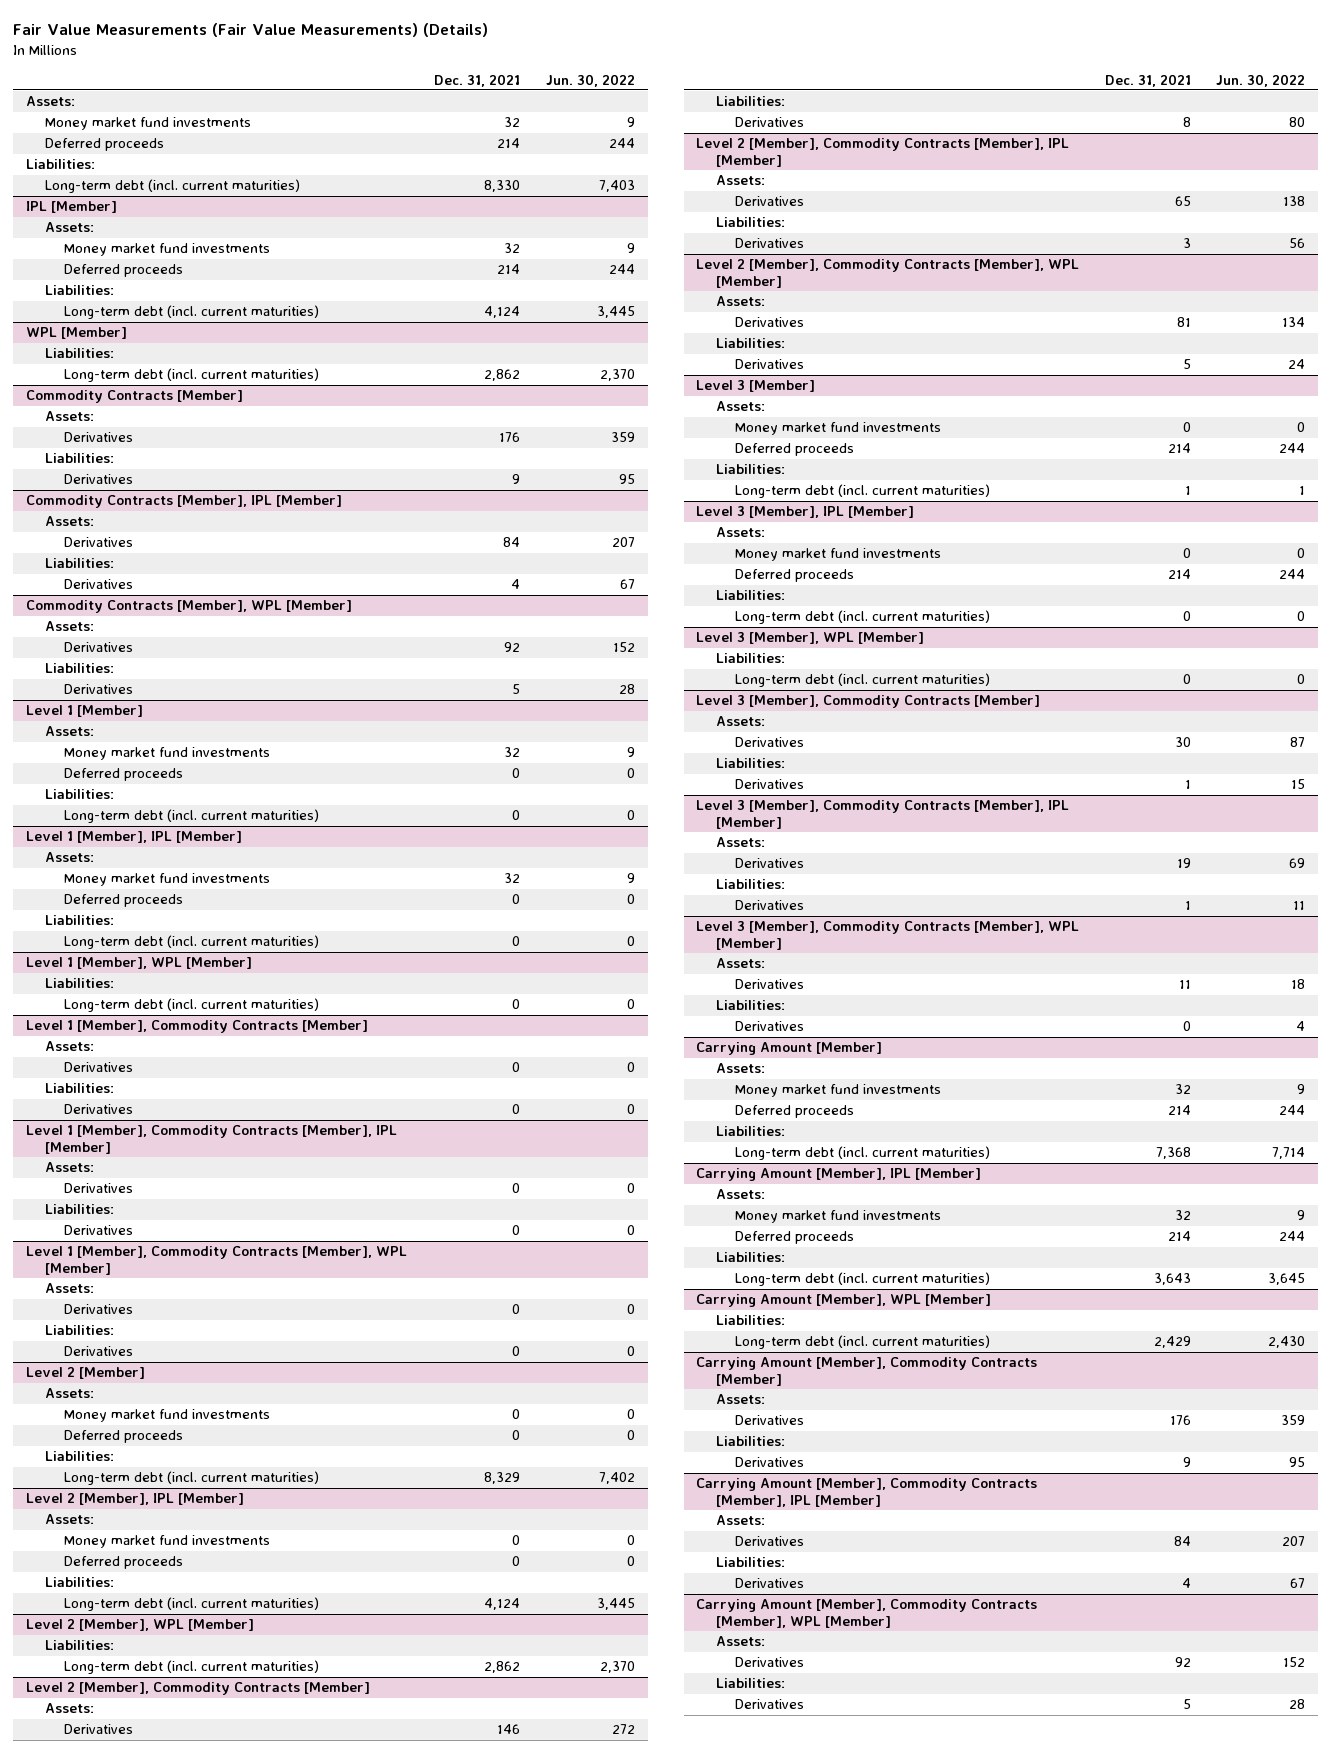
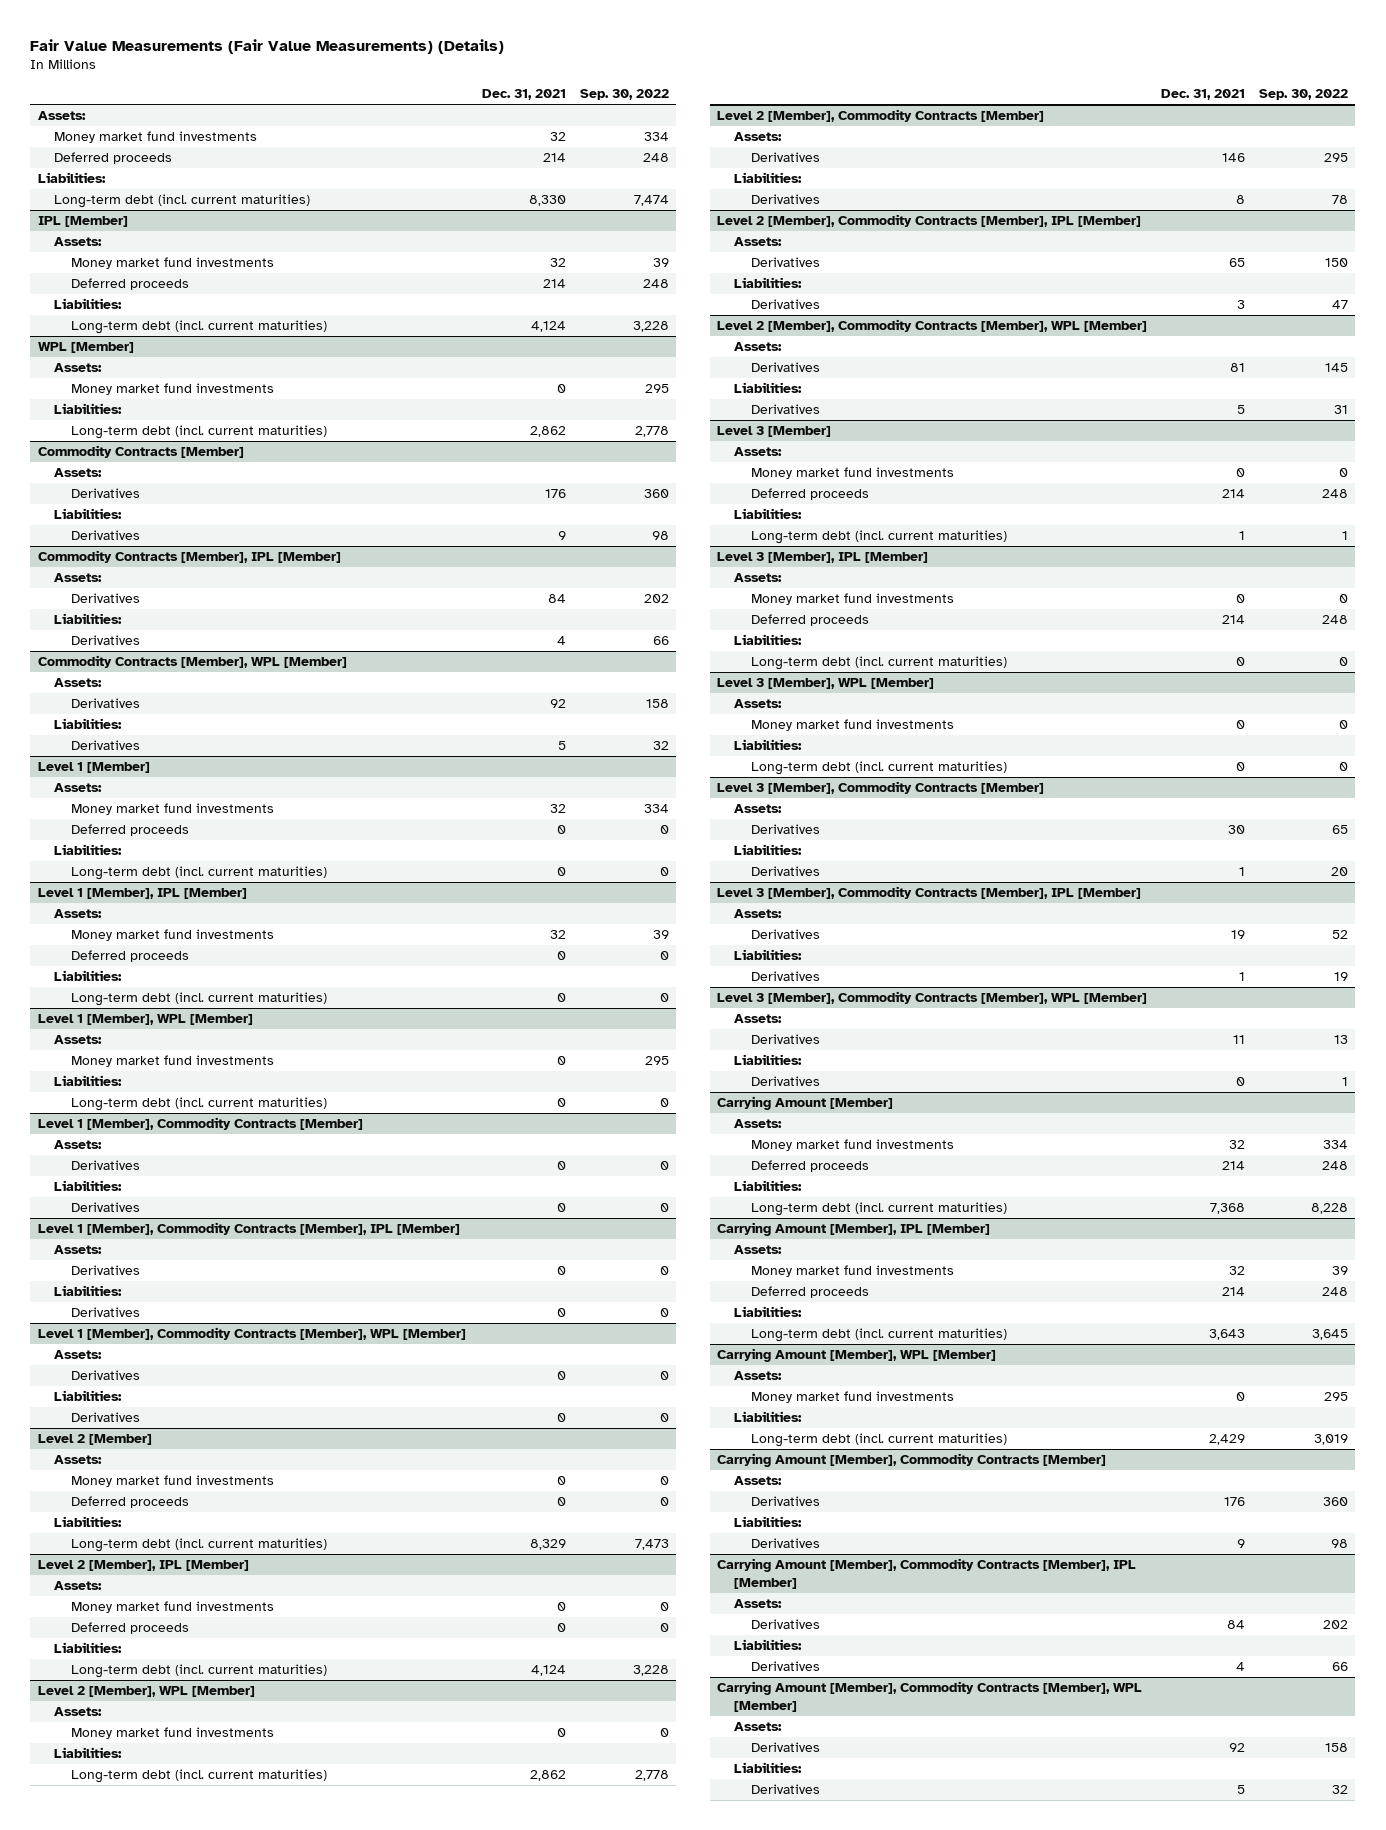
[545,73,635,87] Jun. 30, 2022 -> none
none -> [579,89,669,101] Sep. 30, 2022
none -> [54,363,103,373] Assets:
none -> [71,383,275,396] Money market fund investments
none -> [54,1035,103,1045] Assets:
none -> [71,1055,275,1068] Money market fund investments
none -> [54,1707,103,1717] Assets:
none -> [71,1727,275,1740] Money market fund investments
none -> [733,699,782,709] Assets:
none -> [750,719,954,732] Money market fund investments
none -> [733,1371,782,1381] Assets:
none -> [750,1391,954,1404] Money market fund investments

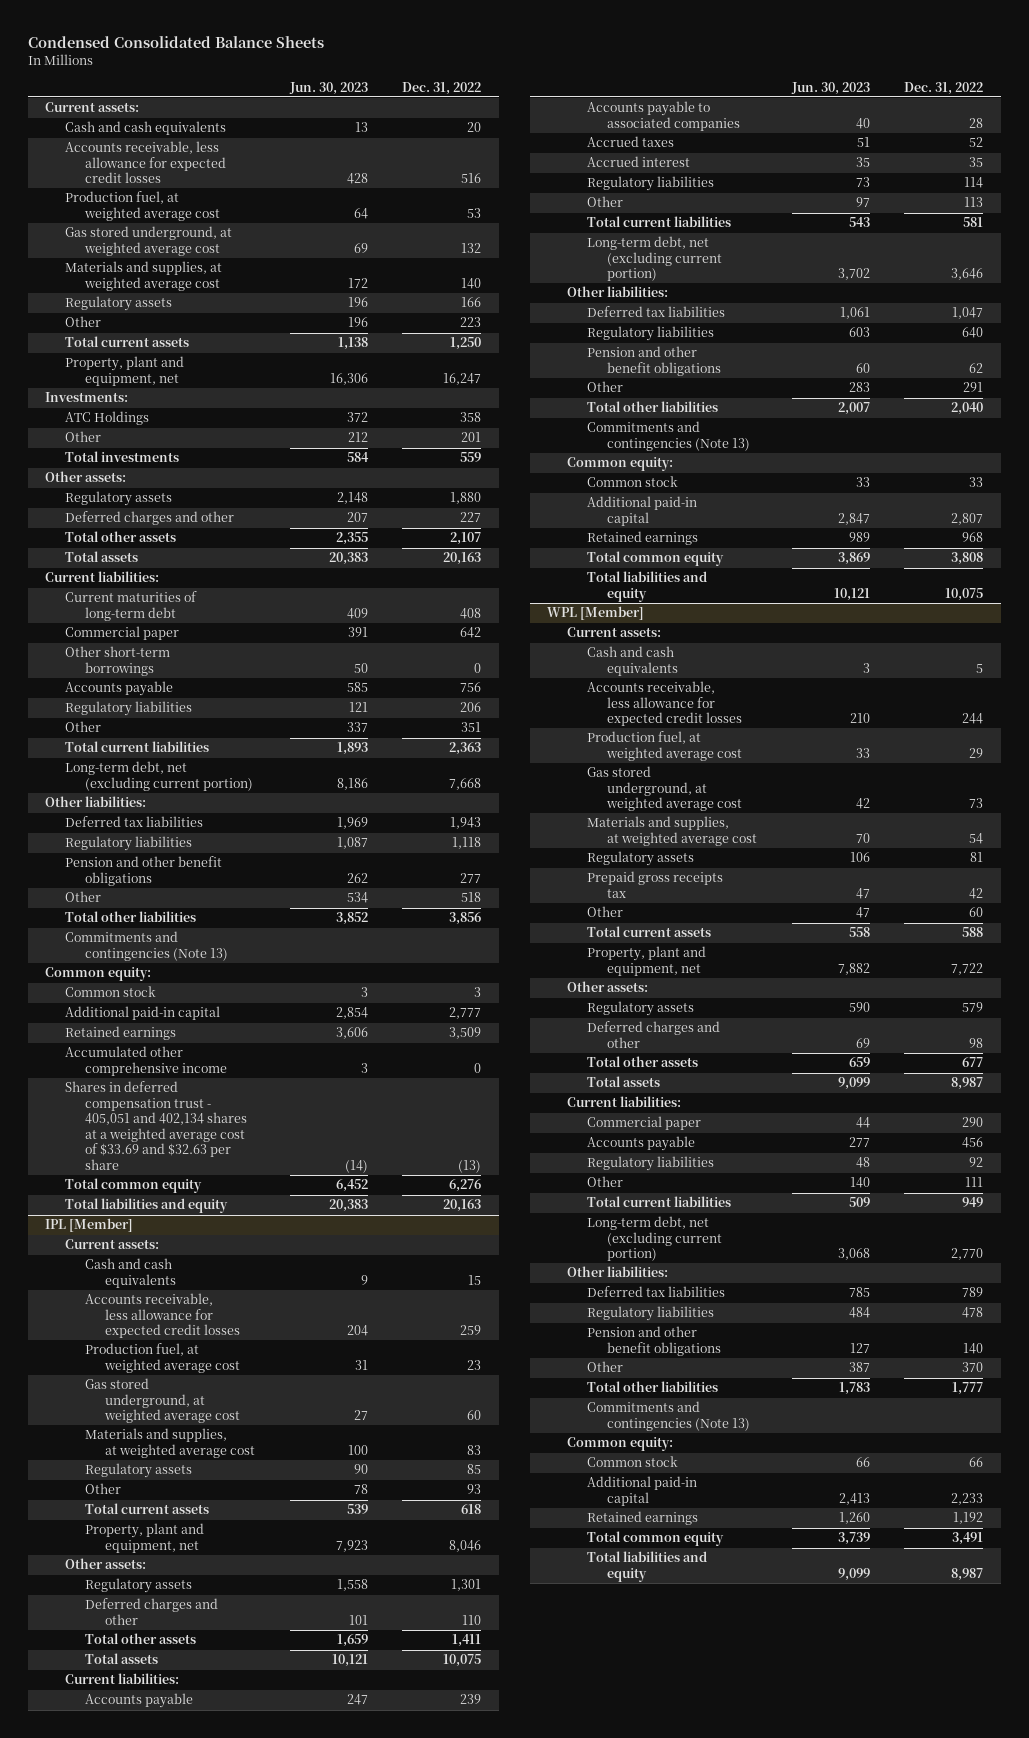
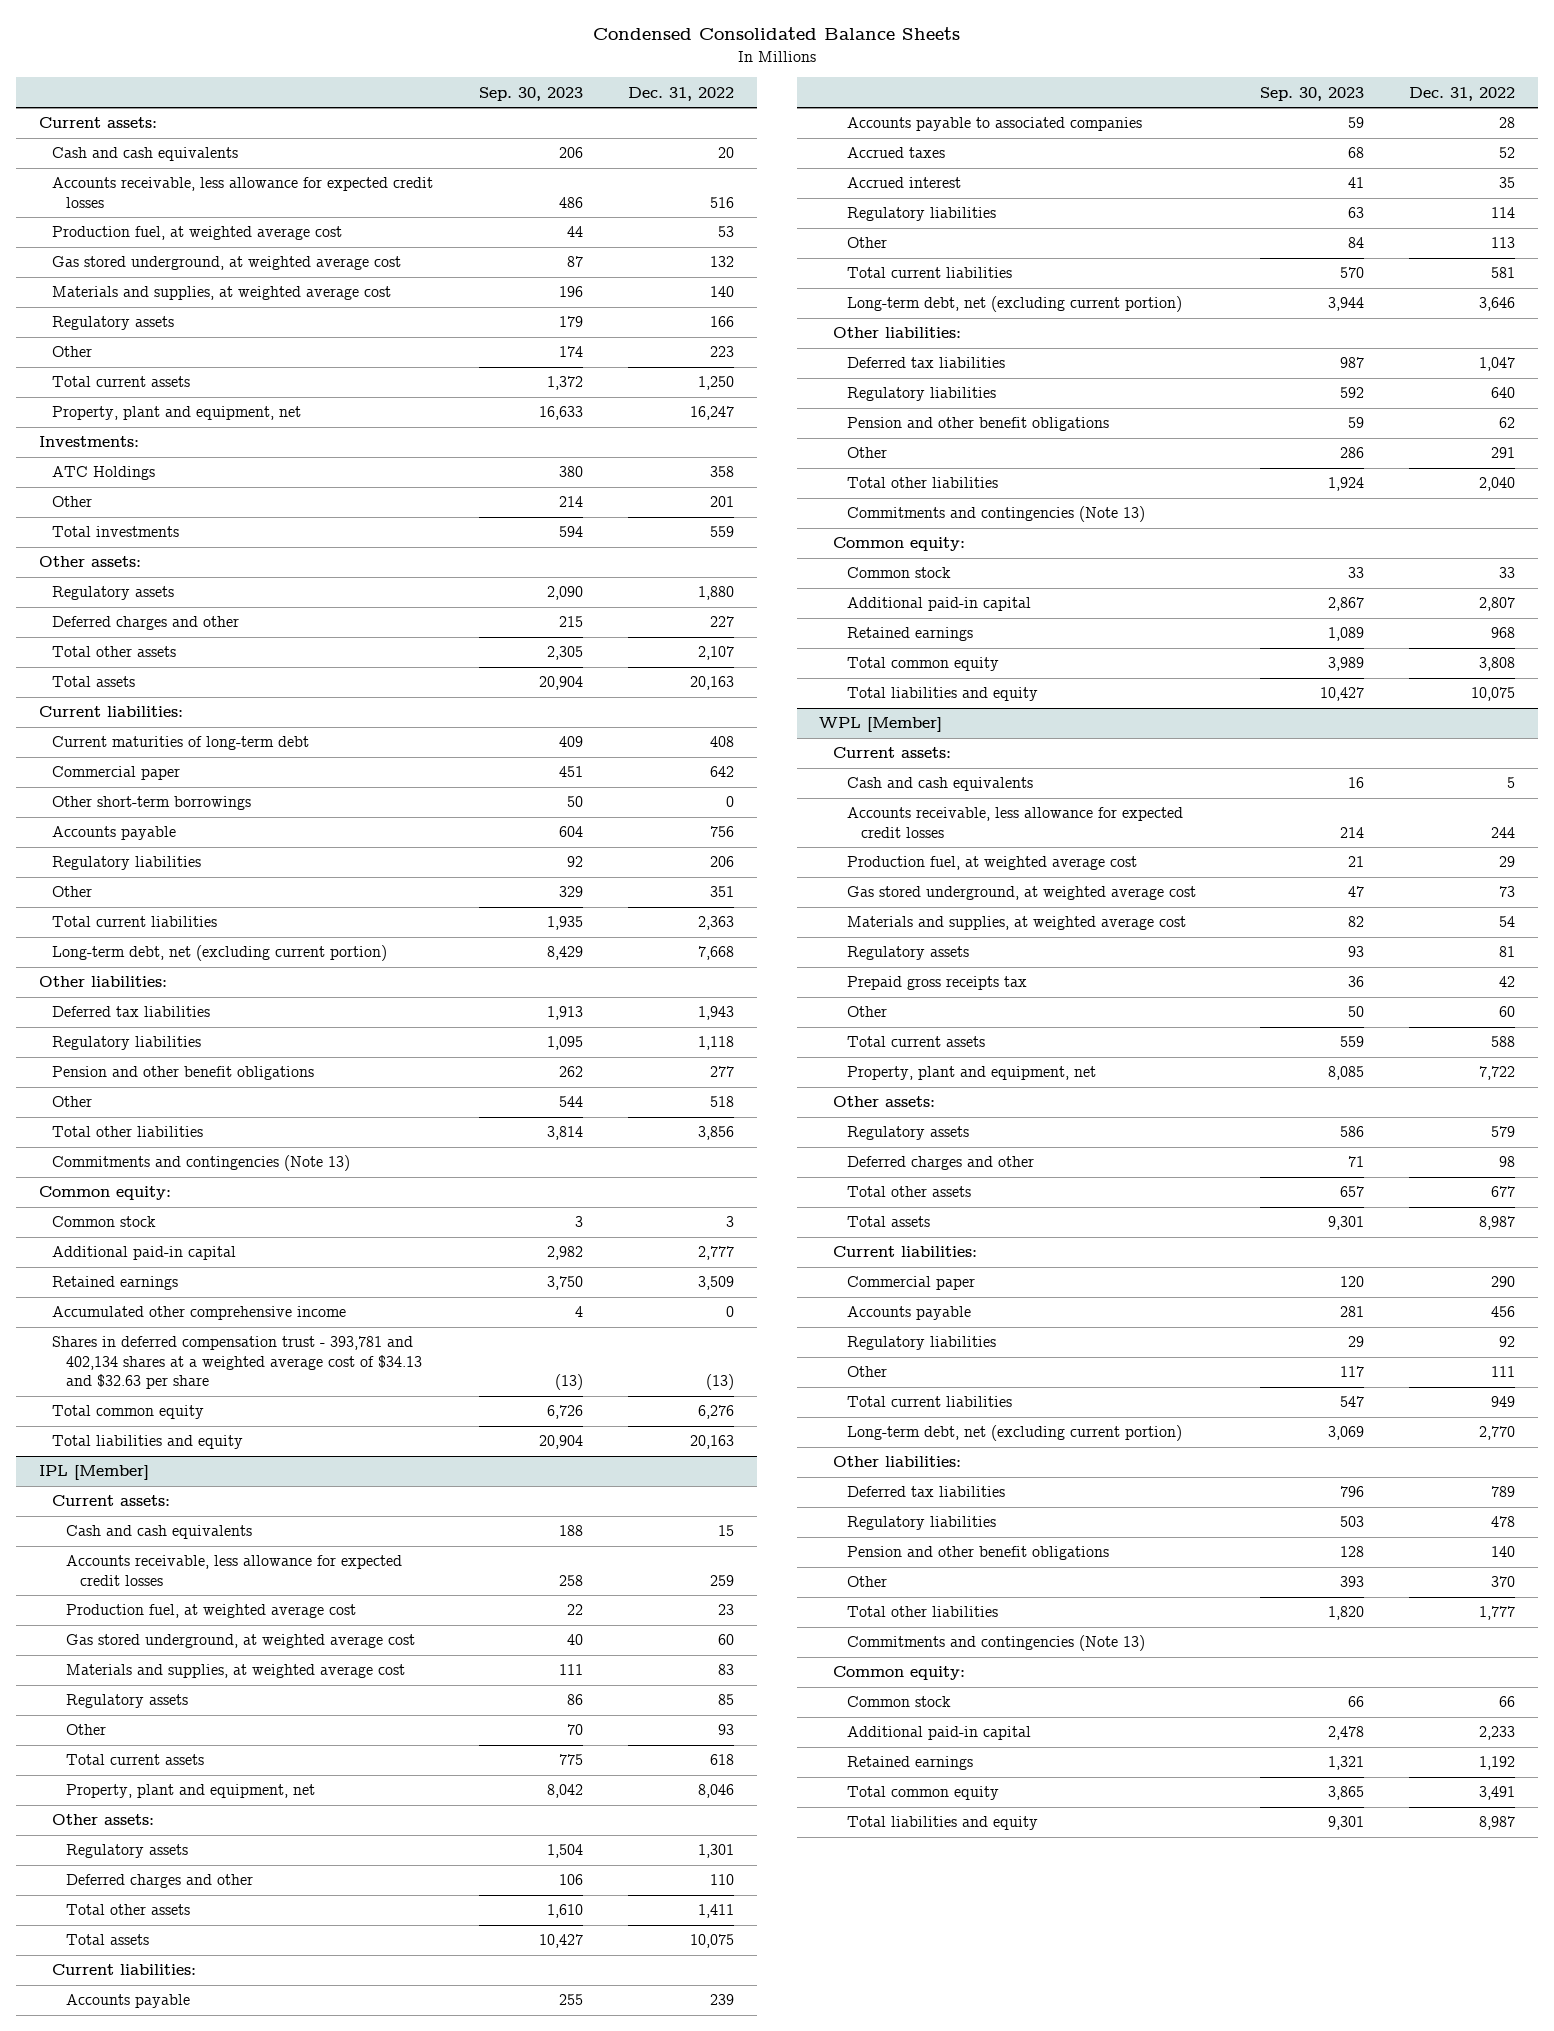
[288,81,368,95] Jun. 30, 2023 -> none
none -> [478,86,583,101] Sep. 30, 2023
[65,1081,248,1170] Shares in deferred compensation trust - 405,051 and 402,134 shares at a weighted average cost of $33.69 and $32.63 per share -> [52,1336,423,1390] Shares in deferred compensation trust - 393,781 and 402,134 shares at a weighted average cost of $34.13 and $32.63 per share

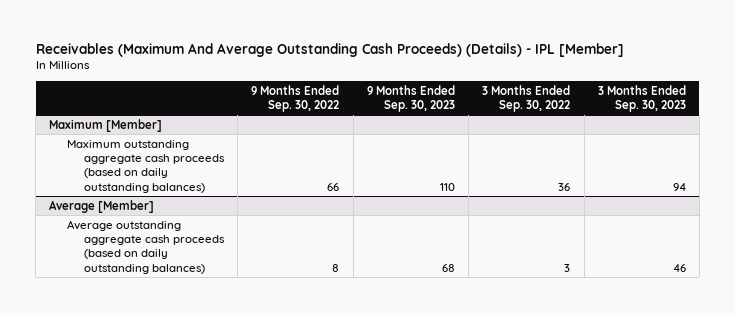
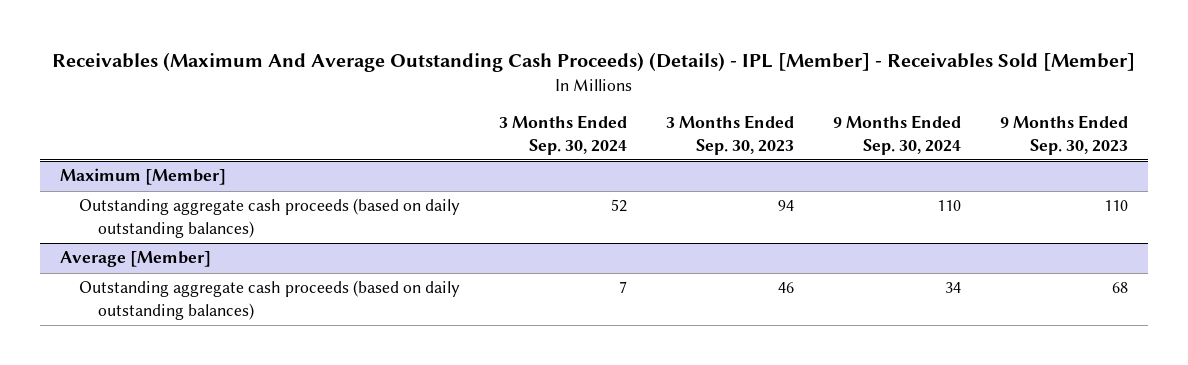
[35,42,624,57] Receivables (Maximum And Average Outstanding Cash Proceeds) (Details) - IPL [Member] -> [51,52,1135,73] Receivables (Maximum And Average Outstanding Cash Proceeds) (Details) - IPL [Member] - Receivables Sold [Member]
[251,84,340,112] 9 Months Ended Sep. 30, 2022 -> none
[482,84,571,112] 3 Months Ended Sep. 30, 2022 -> none
none -> [498,115,627,155] 3 Months Ended Sep. 30, 2024
none -> [833,115,962,155] 9 Months Ended Sep. 30, 2024
[66,139,225,193] Maximum outstanding aggregate cash proceeds (based on daily outstanding balances) -> [78,198,460,238] Outstanding aggregate cash proceeds (based on daily outstanding balances)
[66,219,225,274] Average outstanding aggregate cash proceeds (based on daily outstanding balances) -> [78,280,460,320] Outstanding aggregate cash proceeds (based on daily outstanding balances)

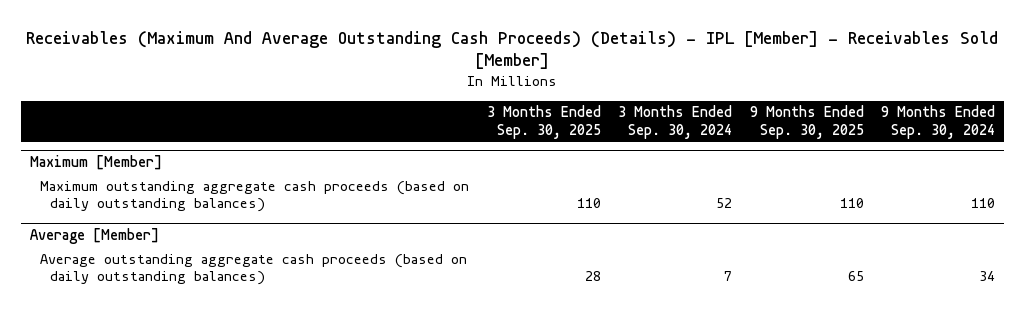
[665,115,794,155] 3 Months Ended Sep. 30, 2023 -> none
[1000,115,1129,155] 9 Months Ended Sep. 30, 2023 -> none
none -> [486,105,601,139] 3 Months Ended Sep. 30, 2025
none -> [749,105,864,139] 9 Months Ended Sep. 30, 2025
[78,198,460,238] Outstanding aggregate cash proceeds (based on daily outstanding balances) -> [40,180,470,213] Maximum outstanding aggregate cash proceeds (based on daily outstanding balances)
[78,280,460,320] Outstanding aggregate cash proceeds (based on daily outstanding balances) -> [40,253,468,286] Average outstanding aggregate cash proceeds (based on daily outstanding balances)

